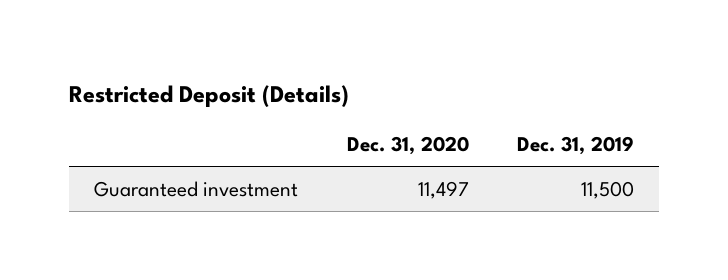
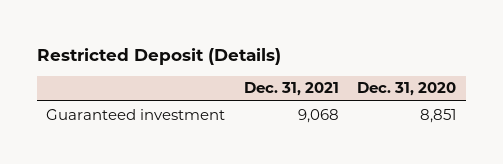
[517,136,635,156] Dec. 31, 2019 -> none
none -> [243,82,339,97] Dec. 31, 2021
[417,180,469,199] 11,497 -> [420,108,457,123] 8,851

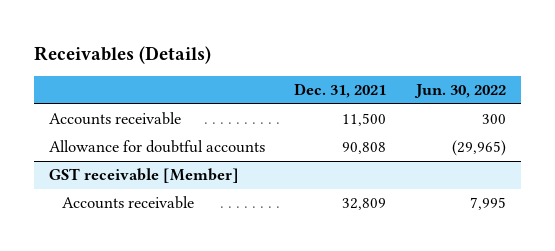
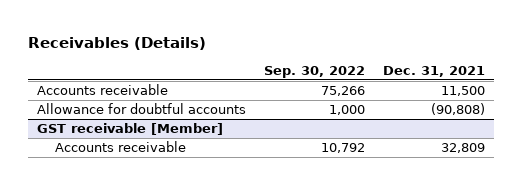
[413,84,506,99] Jun. 30, 2022 -> none
none -> [263,66,365,79] Sep. 30, 2022
[342,142,387,155] 90,808 -> [431,103,486,116] (90,808)

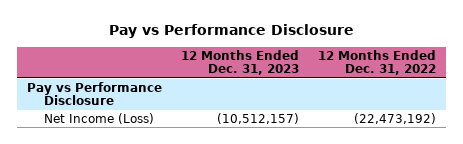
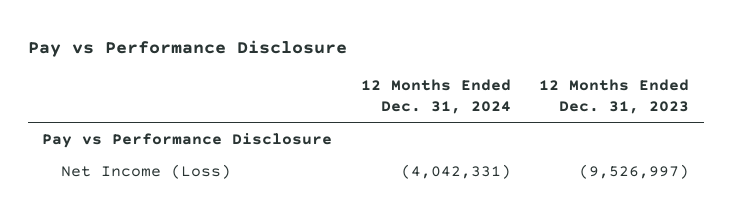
[318,49,437,76] 12 Months Ended Dec. 31, 2022 -> none
none -> [360,79,511,115] 12 Months Ended Dec. 31, 2024
[217,112,300,124] (10,512,157) -> [579,163,690,179] (9,526,997)

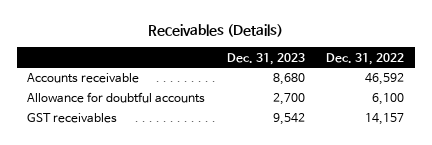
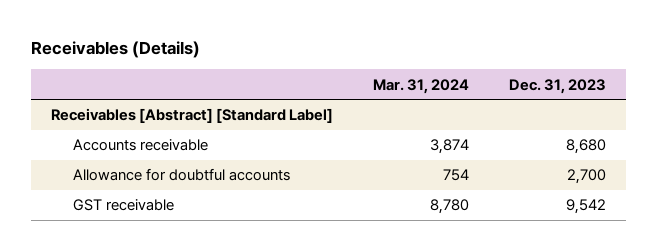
[326,52,405,65] Dec. 31, 2022 -> none
none -> [373,78,470,94] Mar. 31, 2024
none -> [51,108,334,124] Receivables [Abstract] [Standard Label]
[27,113,118,124] GST receivables -> [73,199,175,212] GST receivable

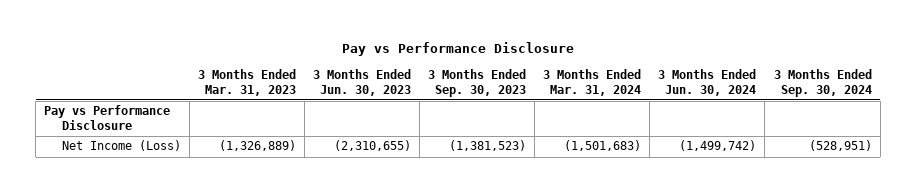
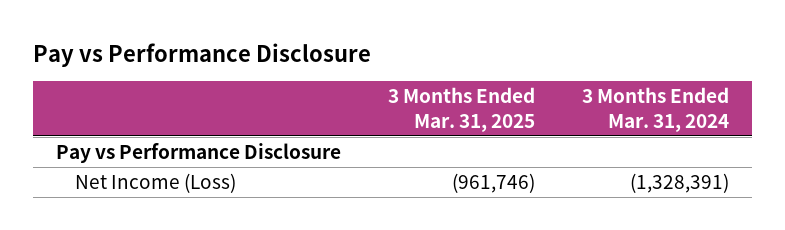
[198,68,297,96] 3 Months Ended Mar. 31, 2023 -> none
[313,68,412,96] 3 Months Ended Jun. 30, 2023 -> none
[428,68,527,97] 3 Months Ended Sep. 30, 2023 -> none
[658,68,757,96] 3 Months Ended Jun. 30, 2024 -> none
[773,68,872,97] 3 Months Ended Sep. 30, 2024 -> none
none -> [387,87,535,132] 3 Months Ended Mar. 31, 2025
[564,140,642,152] (1,501,683) -> [629,173,729,194] (1,328,391)

